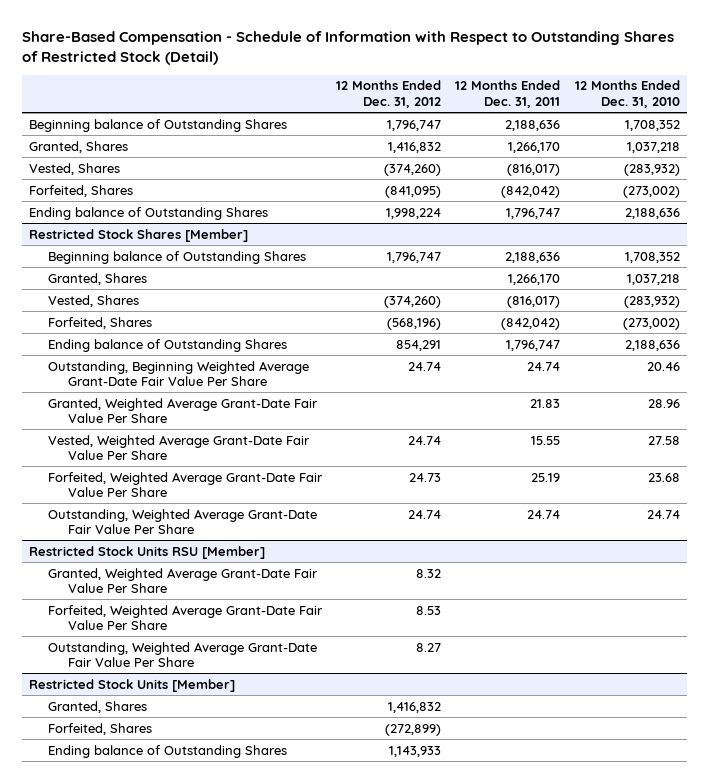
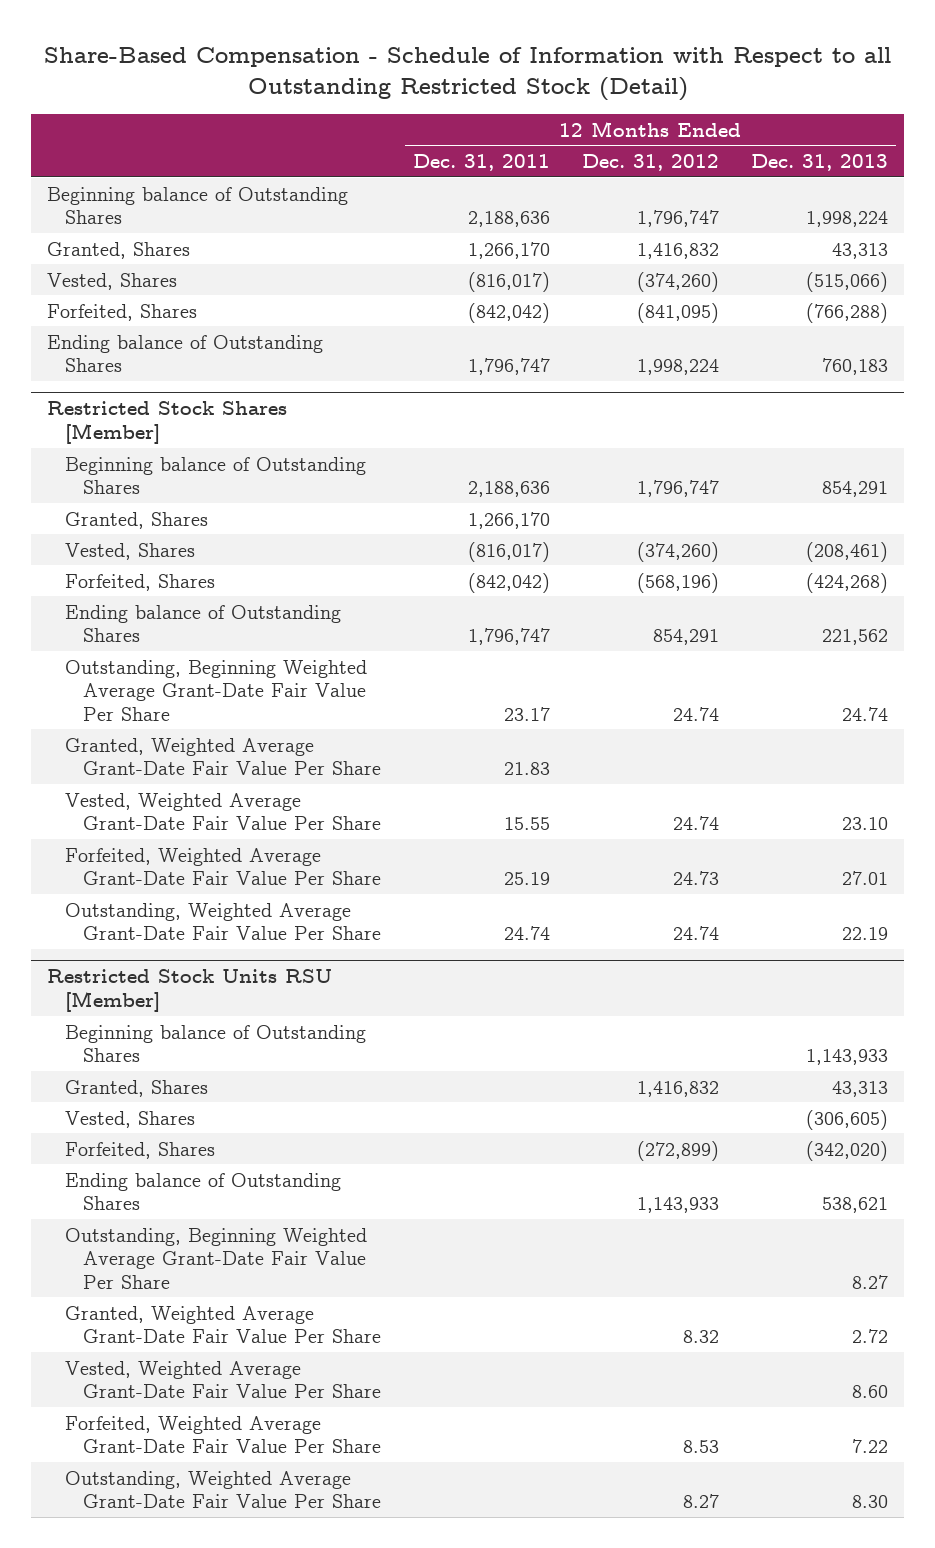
[21,30,674,65] Share-Based Compensation - Schedule of Information with Respect to Outstanding Shares of Restricted Stock (Detail) -> [43,46,891,101] Share-Based Compensation - Schedule of Information with Respect to all Outstanding Restricted Stock (Detail)
[574,80,680,108] 12 Months Ended Dec. 31, 2010 -> none
none -> [750,153,888,171] Dec. 31, 2013
[527,361,561,371] 24.74 -> [504,706,551,721] 23.17
[28,678,235,692] Restricted Stock Units [Member] -> none
none -> [65,1024,367,1063] Beginning balance of Outstanding Shares
none -> [65,1110,196,1128] Vested, Shares
none -> [65,1227,368,1289] Outstanding, Beginning Weighted Average Grant-Date Fair Value Per Share
[48,567,319,593] Granted, Weighted Average Grant-Date Fair Value Per Share -> [65,1305,382,1344] Granted, Weighted Average Grant-Date Fair Value Per Share
none -> [65,1360,382,1399] Vested, Weighted Average Grant-Date Fair Value Per Share
[48,604,324,630] Forfeited, Weighted Average Grant-Date Fair Value Per Share -> [65,1415,382,1454] Forfeited, Weighted Average Grant-Date Fair Value Per Share
[48,641,318,667] Outstanding, Weighted Average Grant-Date Fair Value Per Share -> [65,1470,382,1509] Outstanding, Weighted Average Grant-Date Fair Value Per Share

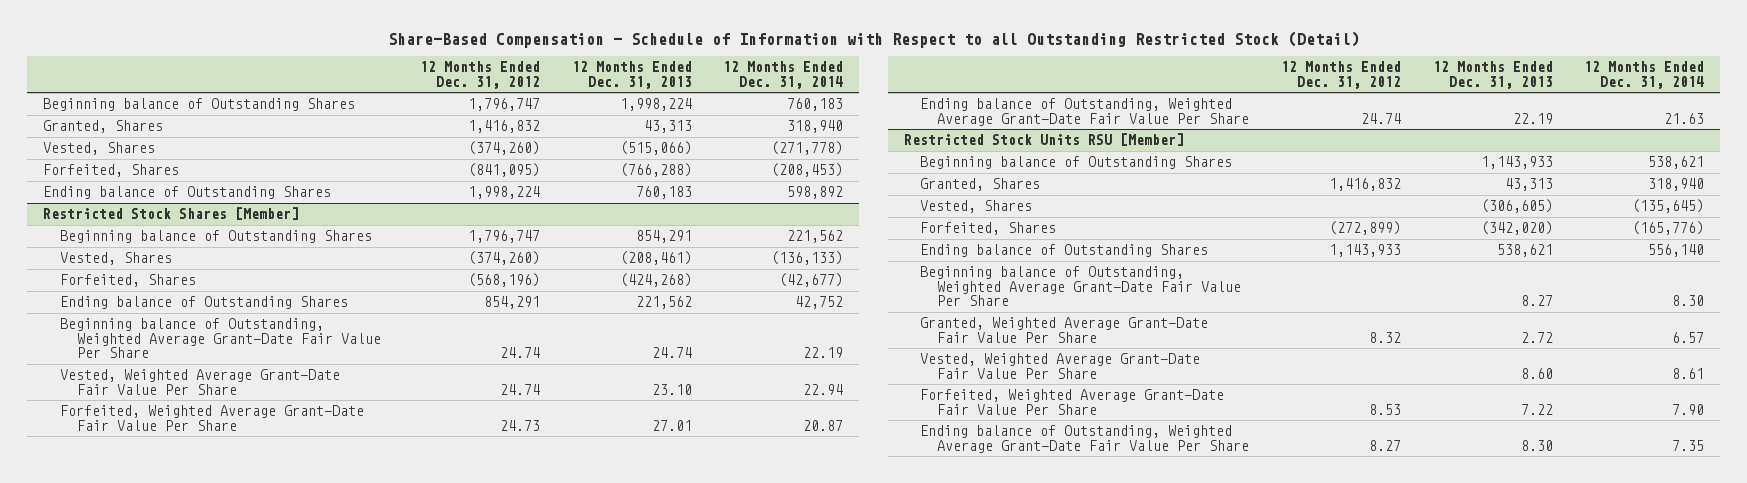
[413,153,551,171] Dec. 31, 2011 -> none
none -> [723,61,844,89] 12 Months Ended Dec. 31, 2014
[65,511,209,529] Granted, Shares -> none
[65,737,382,776] Granted, Weighted Average Grant-Date Fair Value Per Share -> none
[65,659,368,721] Outstanding, Beginning Weighted Average Grant-Date Fair Value Per Share -> [59,317,381,359] Beginning balance of Outstanding, Weighted Average Grant-Date Fair Value Per Share
[65,902,382,941] Outstanding, Weighted Average Grant-Date Fair Value Per Share -> [920,97,1250,126] Ending balance of Outstanding, Weighted Average Grant-Date Fair Value Per Share
[65,1227,368,1289] Outstanding, Beginning Weighted Average Grant-Date Fair Value Per Share -> [920,265,1242,307] Beginning balance of Outstanding, Weighted Average Grant-Date Fair Value Per Share
[65,1470,382,1509] Outstanding, Weighted Average Grant-Date Fair Value Per Share -> [920,424,1250,453] Ending balance of Outstanding, Weighted Average Grant-Date Fair Value Per Share

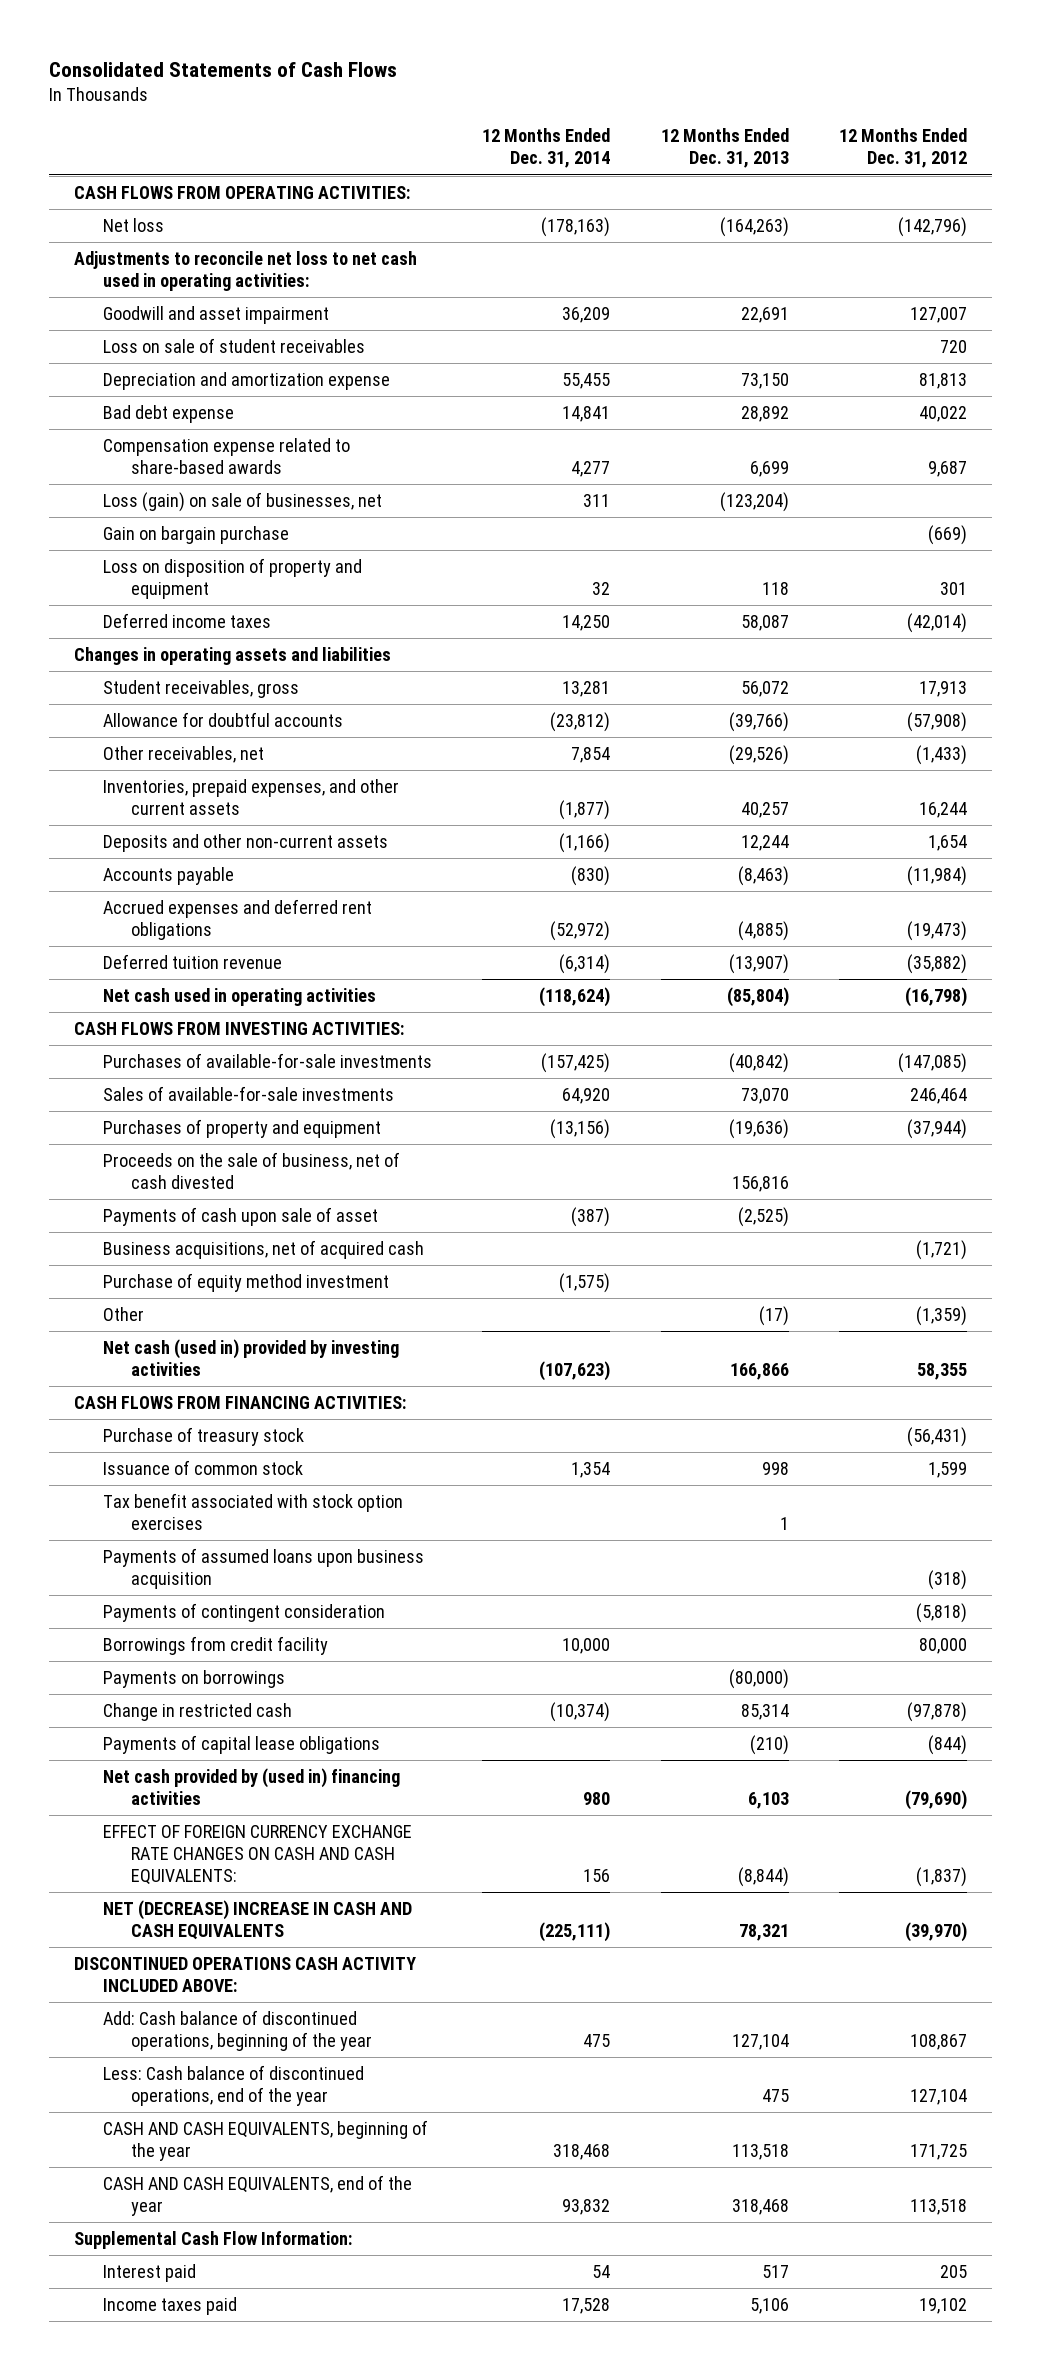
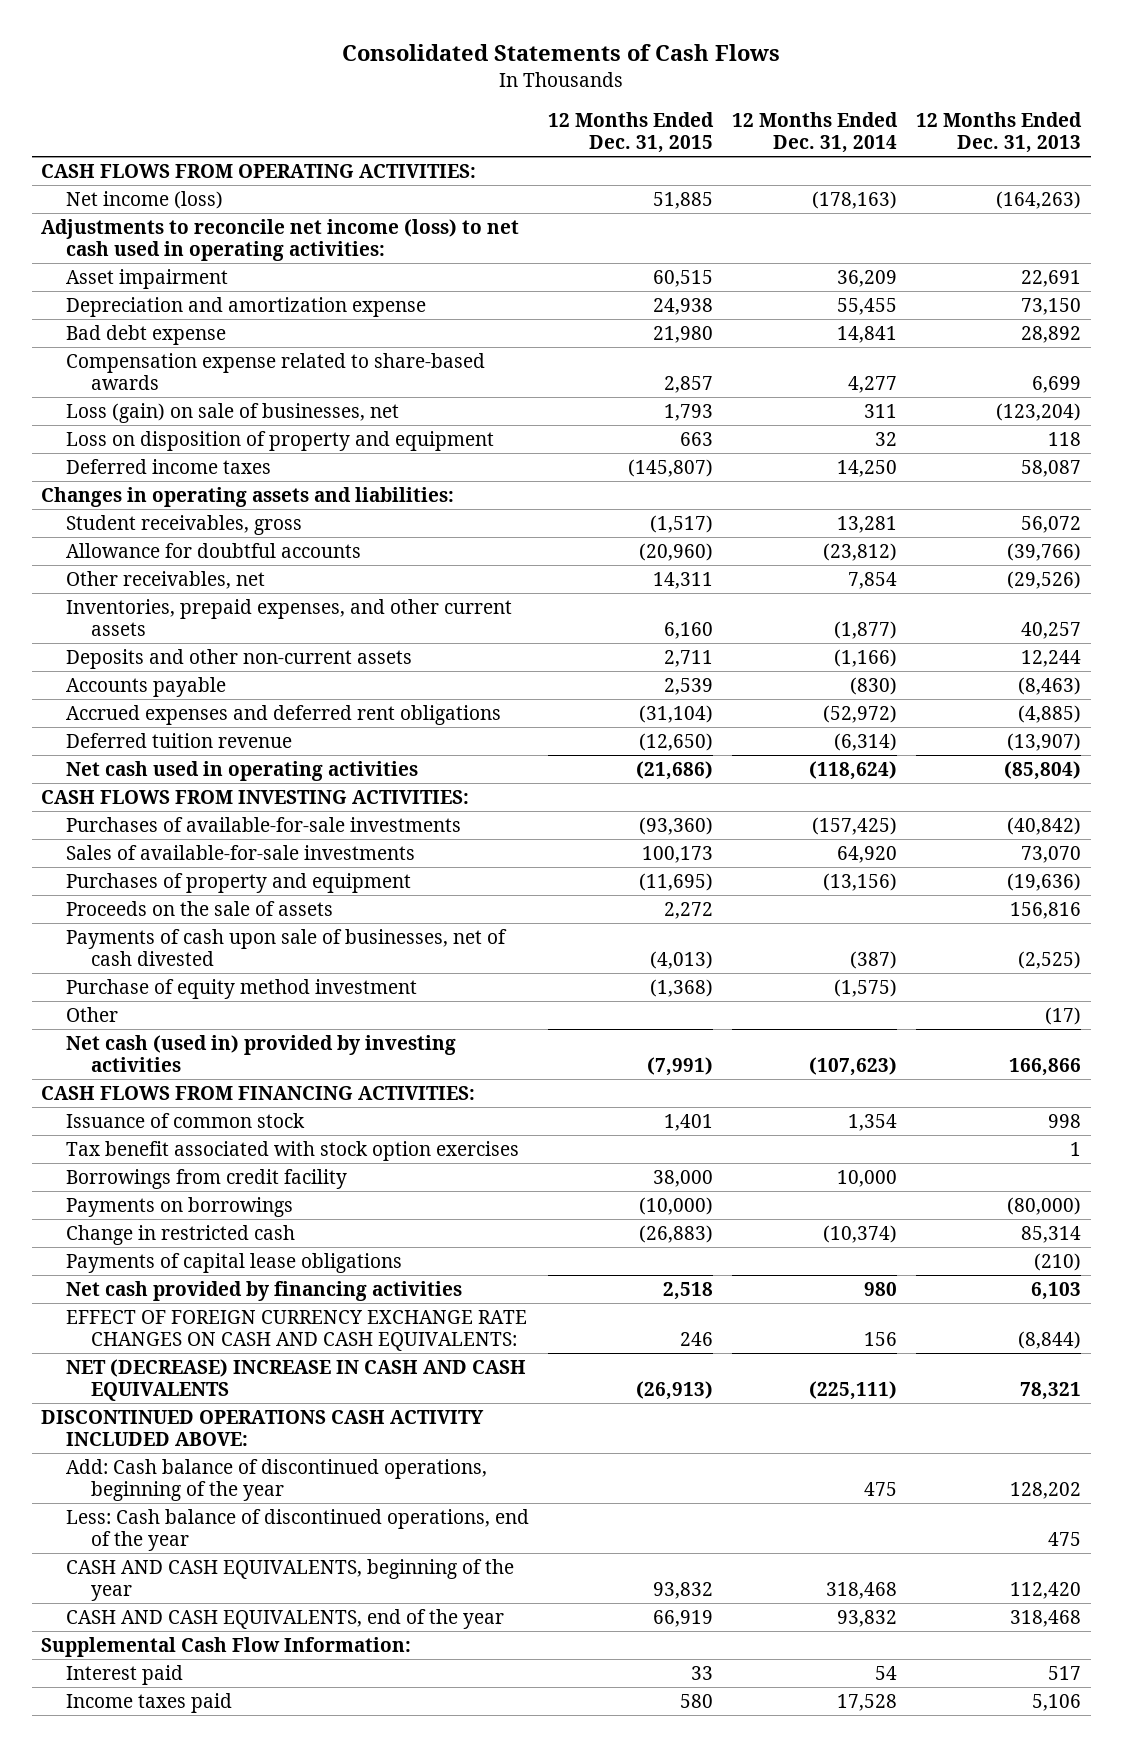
[838,128,967,169] 12 Months Ended Dec. 31, 2012 -> none
none -> [548,111,715,153] 12 Months Ended Dec. 31, 2015
[102,338,365,354] Loss on sale of student receivables -> none
[102,218,164,233] Net loss -> [66,190,224,209] Net income (loss)
[73,251,417,292] Adjustments to reconcile net loss to net cash used in operating activities: -> [41,218,520,262] Adjustments to reconcile net income (loss) to net cash used in operating activities:
[102,306,329,325] Goodwill and asset impairment -> [66,268,229,289] Asset impairment
[102,526,289,545] Gain on bargain purchase -> none
[73,647,391,666] Changes in operating assets and liabilities -> [41,486,455,507] Changes in operating assets and liabilities:
[102,1240,424,1260] Business acquisitions, net of acquired cash -> none
[102,1152,400,1190] Proceeds on the sale of business, net of cash divested -> [66,900,334,916] Proceeds on the sale of assets
[102,1207,378,1227] Payments of cash upon sale of asset -> [66,928,508,967] Payments of cash upon sale of businesses, net of cash divested
[102,1427,304,1447] Purchase of treasury stock -> none
[102,1548,424,1590] Payments of assumed loans upon business acquisition -> none
[102,1603,385,1623] Payments of contingent consideration -> none
[102,1768,400,1806] Net cash provided by (used in) financing activities -> [66,1280,463,1301] Net cash provided by financing activities
[731,2034,789,2051] 127,104 -> [1010,1482,1082,1500] 128,202
[731,2144,789,2161] 113,518 -> [1010,1582,1082,1600] 112,420

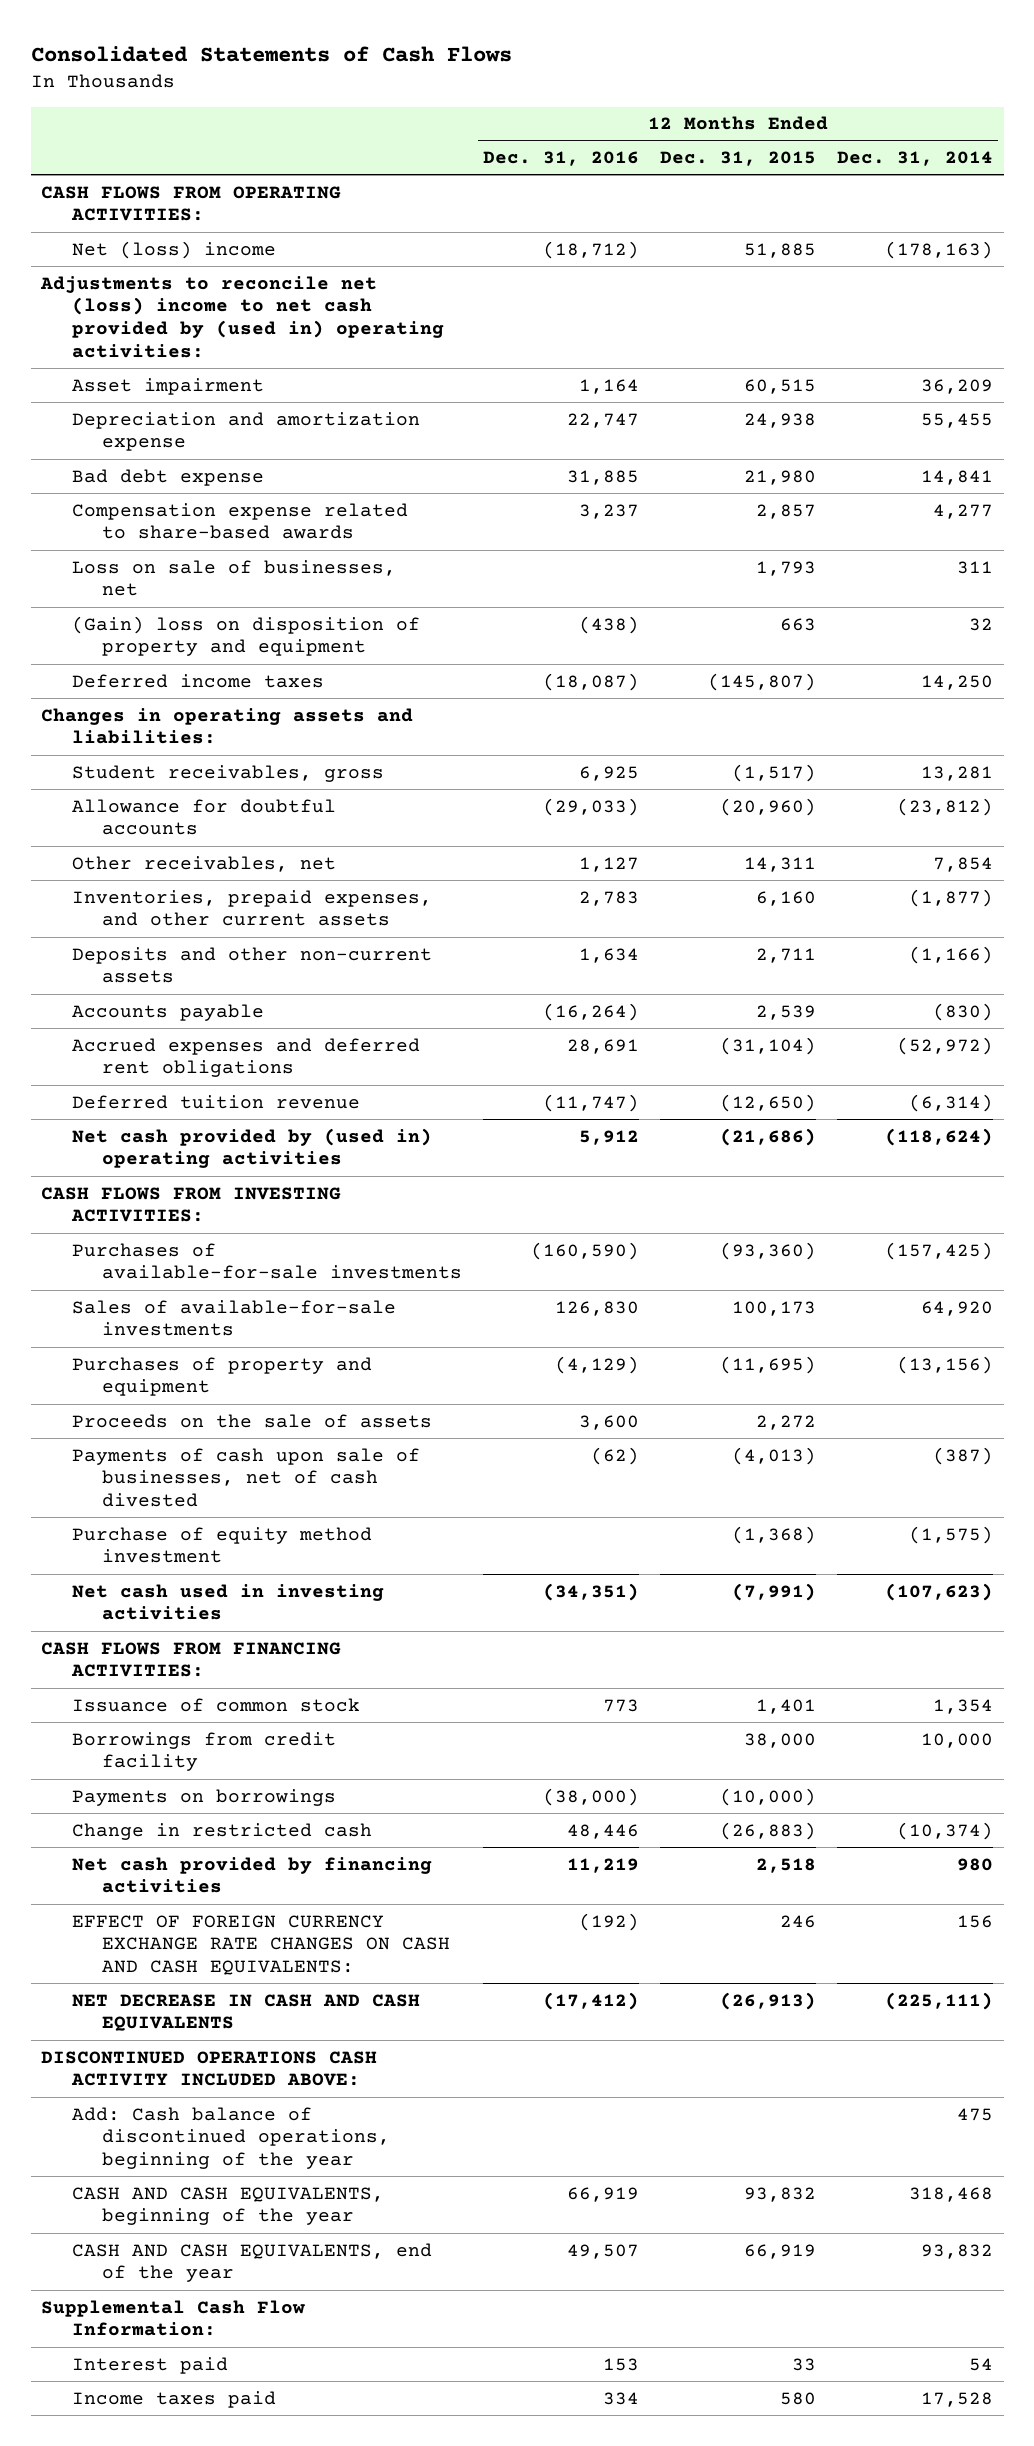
[916,111,1083,153] 12 Months Ended Dec. 31, 2013 -> none
none -> [482,150,639,166] Dec. 31, 2016
[66,190,224,209] Net income (loss) -> [71,240,276,259] Net (loss) income
[41,218,520,262] Adjustments to reconcile net income (loss) to net cash used in operating activities: -> [40,275,444,358] Adjustments to reconcile net (loss) income to net cash provided by (used in) operating activities:
[66,402,400,423] Loss (gain) on sale of businesses, net -> [71,559,396,597] Loss on sale of businesses, net
[66,430,495,451] Loss on disposition of property and equipment -> [71,615,420,657] (Gain) loss on disposition of property and equipment
[66,760,419,781] Net cash used in operating activities -> [71,1127,432,1169] Net cash provided by (used in) operating activities
[66,1006,119,1022] Other -> none
[66,1034,457,1073] Net cash (used in) provided by investing activities -> [71,1583,384,1621] Net cash used in investing activities
[66,1140,520,1161] Tax benefit associated with stock option exercises -> none
[66,1252,403,1273] Payments of capital lease obligations -> none
[66,1358,527,1402] NET (DECREASE) INCREASE IN CASH AND CASH EQUIVALENTS -> [71,1993,420,2032] NET DECREASE IN CASH AND CASH EQUIVALENTS
[66,1508,530,1552] Less: Cash balance of discontinued operations, end of the year -> none

